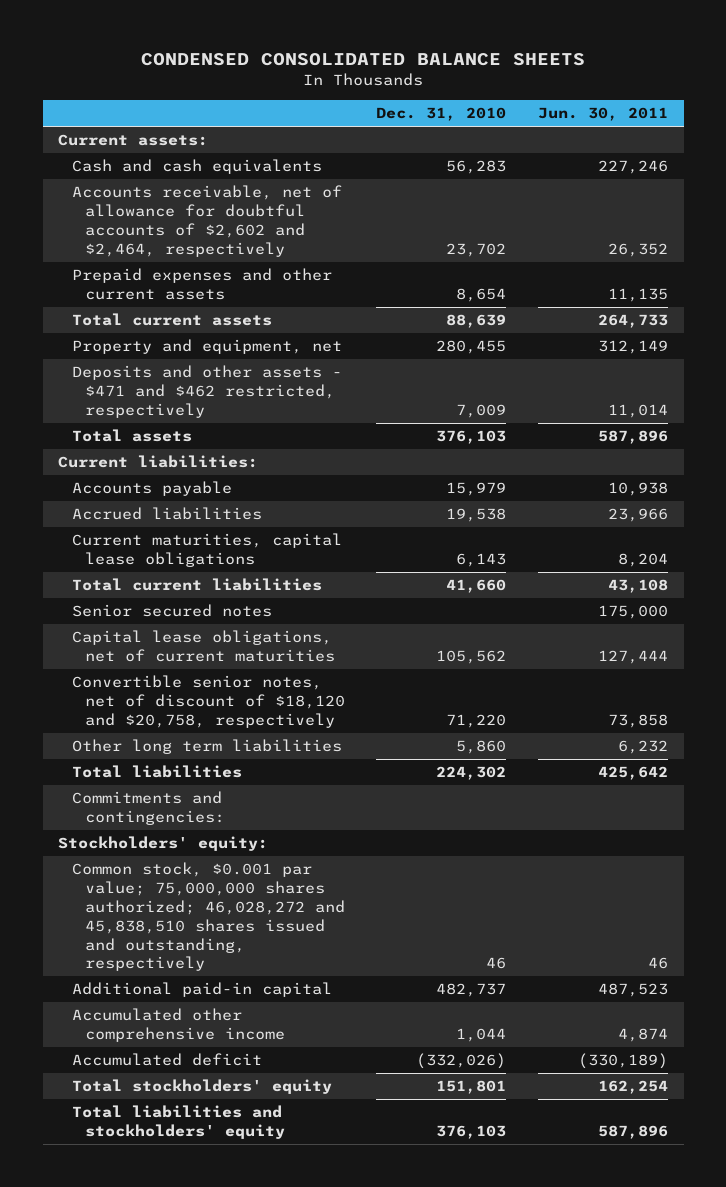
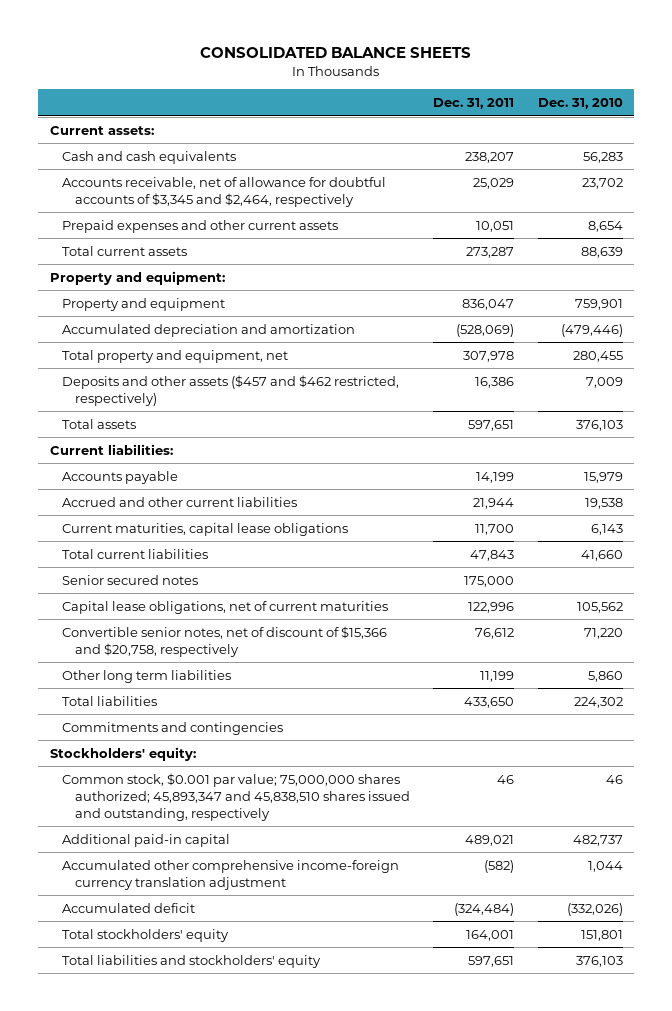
[141,53,586,67] CONDENSED CONSOLIDATED BALANCE SHEETS -> [200,47,472,59] CONSOLIDATED BALANCE SHEETS
[537,107,668,122] Jun. 30, 2011 -> none
none -> [433,98,515,110] Dec. 31, 2011
[71,185,342,257] Accounts receivable, net of allowance for doubtful accounts of $2,602 and $2,464, respectively -> [62,176,387,207] Accounts receivable, net of allowance for doubtful accounts of $3,345 and $2,464, respectively
none -> [49,270,225,285] Property and equipment:
none -> [62,297,226,311] Property and equipment
none -> [62,323,356,337] Accumulated depreciation and amortization
[71,339,342,355] Property and equipment, net -> [62,349,289,363] Total property and equipment, net
[71,365,342,418] Deposits and other assets - $471 and $462 restricted, respectively -> [62,374,400,406] Deposits and other assets ($457 and $462 restricted, respectively)
[71,507,262,521] Accrued liabilities -> [62,496,298,507] Accrued and other current liabilities
[71,675,345,728] Convertible senior notes, net of discount of $18,120 and $20,758, respectively -> [62,625,388,657] Convertible senior notes, net of discount of $15,366 and $20,758, respectively
[71,791,225,826] Commitments and contingencies: -> [62,721,284,735] Commitments and contingencies
[71,862,345,972] Common stock, $0.001 par value; 75,000,000 shares authorized; 46,028,272 and 45,838,510 shares issued and outstanding, respectively -> [62,772,410,821] Common stock, $0.001 par value; 75,000,000 shares authorized; 45,893,347 and 45,838,510 shares issued and outstanding, respectively
[71,1008,285,1043] Accumulated other comprehensive income -> [62,859,400,890] Accumulated other comprehensive income-foreign currency translation adjustment

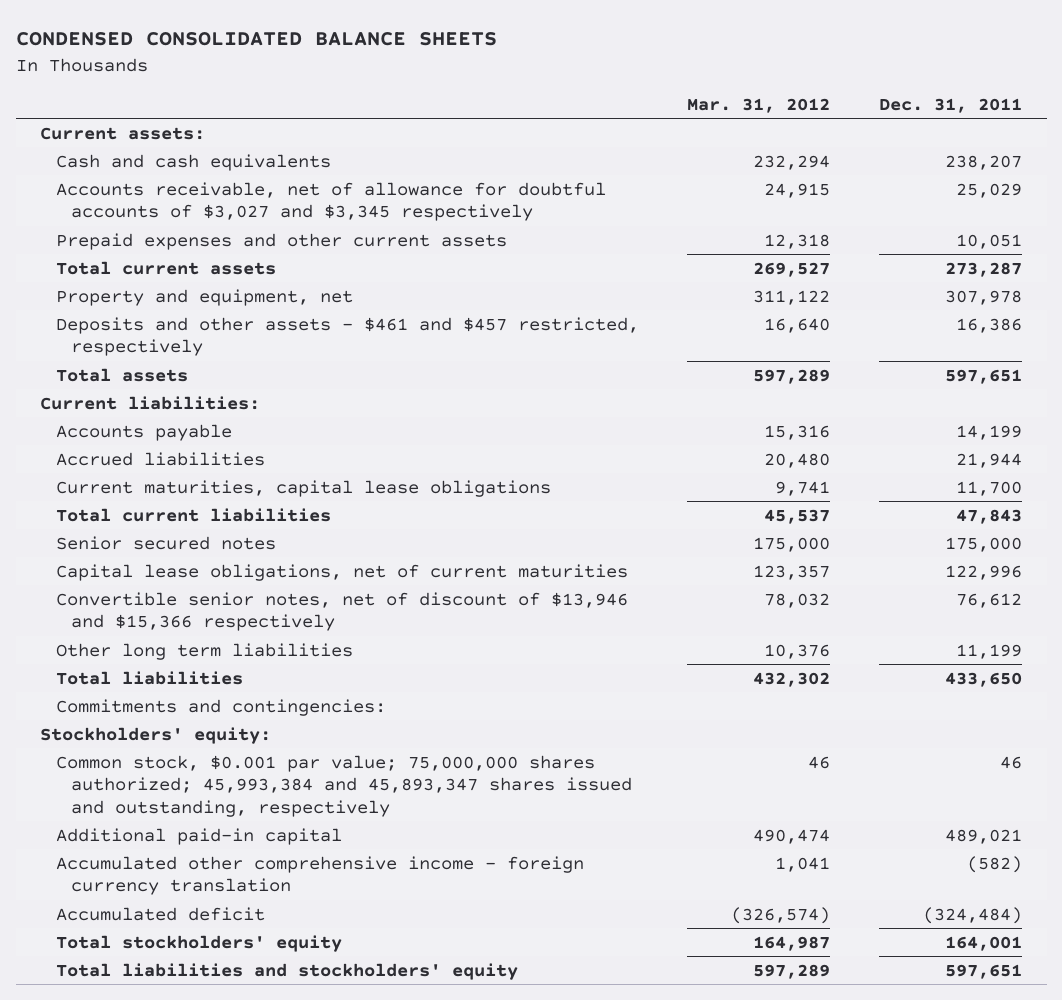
[200,47,472,59] CONSOLIDATED BALANCE SHEETS -> [15,32,497,47] CONDENSED CONSOLIDATED BALANCE SHEETS
[537,98,623,110] Dec. 31, 2010 -> none
none -> [687,97,831,113] Mar. 31, 2012
[62,176,387,207] Accounts receivable, net of allowance for doubtful accounts of $3,345 and $2,464, respectively -> [55,181,606,222] Accounts receivable, net of allowance for doubtful accounts of $3,027 and $3,345 respectively
[49,270,225,285] Property and equipment: -> none
[62,297,226,311] Property and equipment -> none
[62,323,356,337] Accumulated depreciation and amortization -> none
[62,349,289,363] Total property and equipment, net -> [55,288,353,306] Property and equipment, net
[62,374,400,406] Deposits and other assets ($457 and $462 restricted, respectively) -> [55,316,639,357] Deposits and other assets - $461 and $457 restricted, respectively
[62,496,298,507] Accrued and other current liabilities -> [55,451,265,466] Accrued liabilities
[62,625,388,657] Convertible senior notes, net of discount of $15,366 and $20,758, respectively -> [55,591,628,632] Convertible senior notes, net of discount of $13,946 and $15,366 respectively
[62,721,284,735] Commitments and contingencies -> [55,698,386,716] Commitments and contingencies:
[62,772,410,821] Common stock, $0.001 par value; 75,000,000 shares authorized; 45,893,347 and 45,838,510 shares issued and outstanding, respectively -> [55,754,633,818] Common stock, $0.001 par value; 75,000,000 shares authorized; 45,993,384 and 45,893,347 shares issued and outstanding, respectively
[62,859,400,890] Accumulated other comprehensive income-foreign currency translation adjustment -> [55,855,584,896] Accumulated other comprehensive income - foreign currency translation

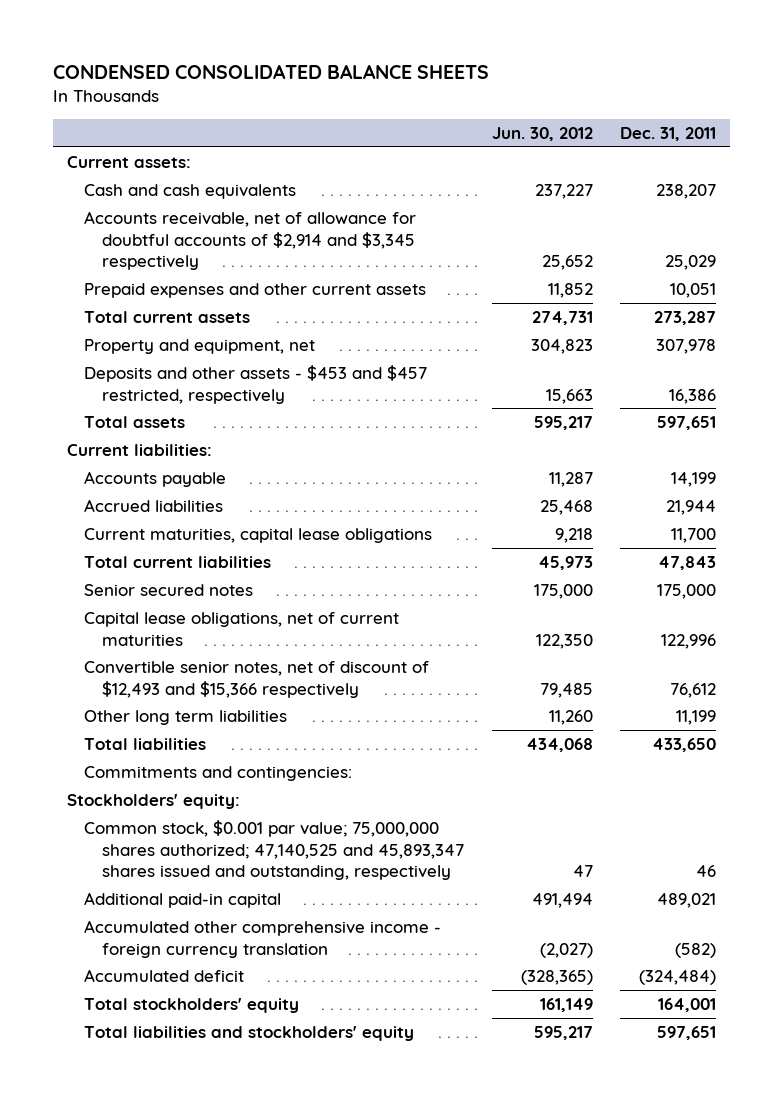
[687,97,831,113] Mar. 31, 2012 -> none
none -> [491,126,593,141] Jun. 30, 2012
[55,181,606,222] Accounts receivable, net of allowance for doubtful accounts of $3,027 and $3,345 respectively -> [84,210,417,271] Accounts receivable, net of allowance for doubtful accounts of $2,914 and $3,345 respectively
[55,316,639,357] Deposits and other assets - $461 and $457 restricted, respectively -> [84,364,428,404] Deposits and other assets - $453 and $457 restricted, respectively
[55,591,628,632] Convertible senior notes, net of discount of $13,946 and $15,366 respectively -> [84,660,430,698] Convertible senior notes, net of discount of $12,493 and $15,366 respectively
[55,754,633,818] Common stock, $0.001 par value; 75,000,000 shares authorized; 45,993,384 and 45,893,347 shares issued and outstanding, respectively -> [84,819,464,881] Common stock, $0.001 par value; 75,000,000 shares authorized; 47,140,525 and 45,893,347 shares issued and outstanding, respectively

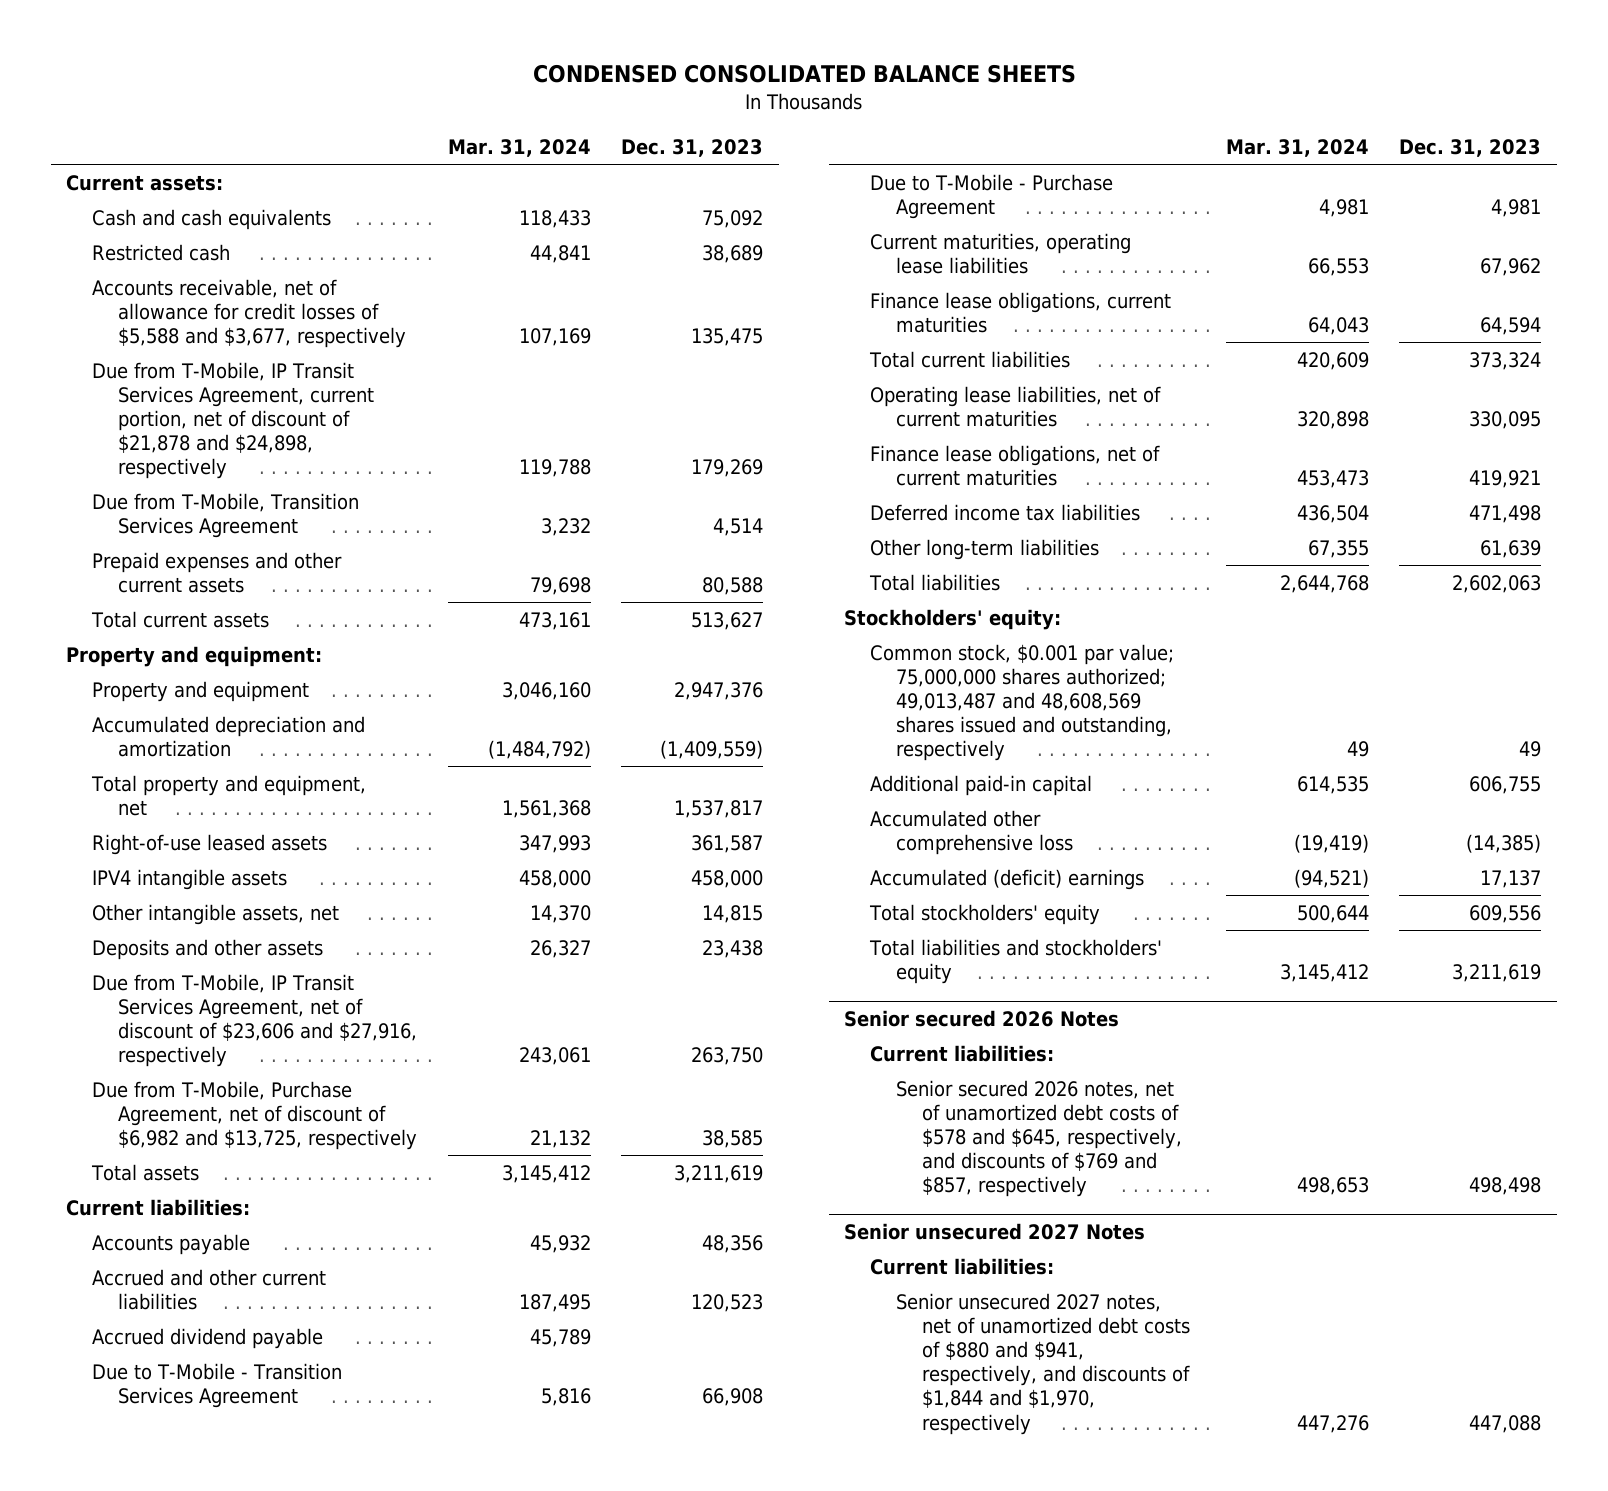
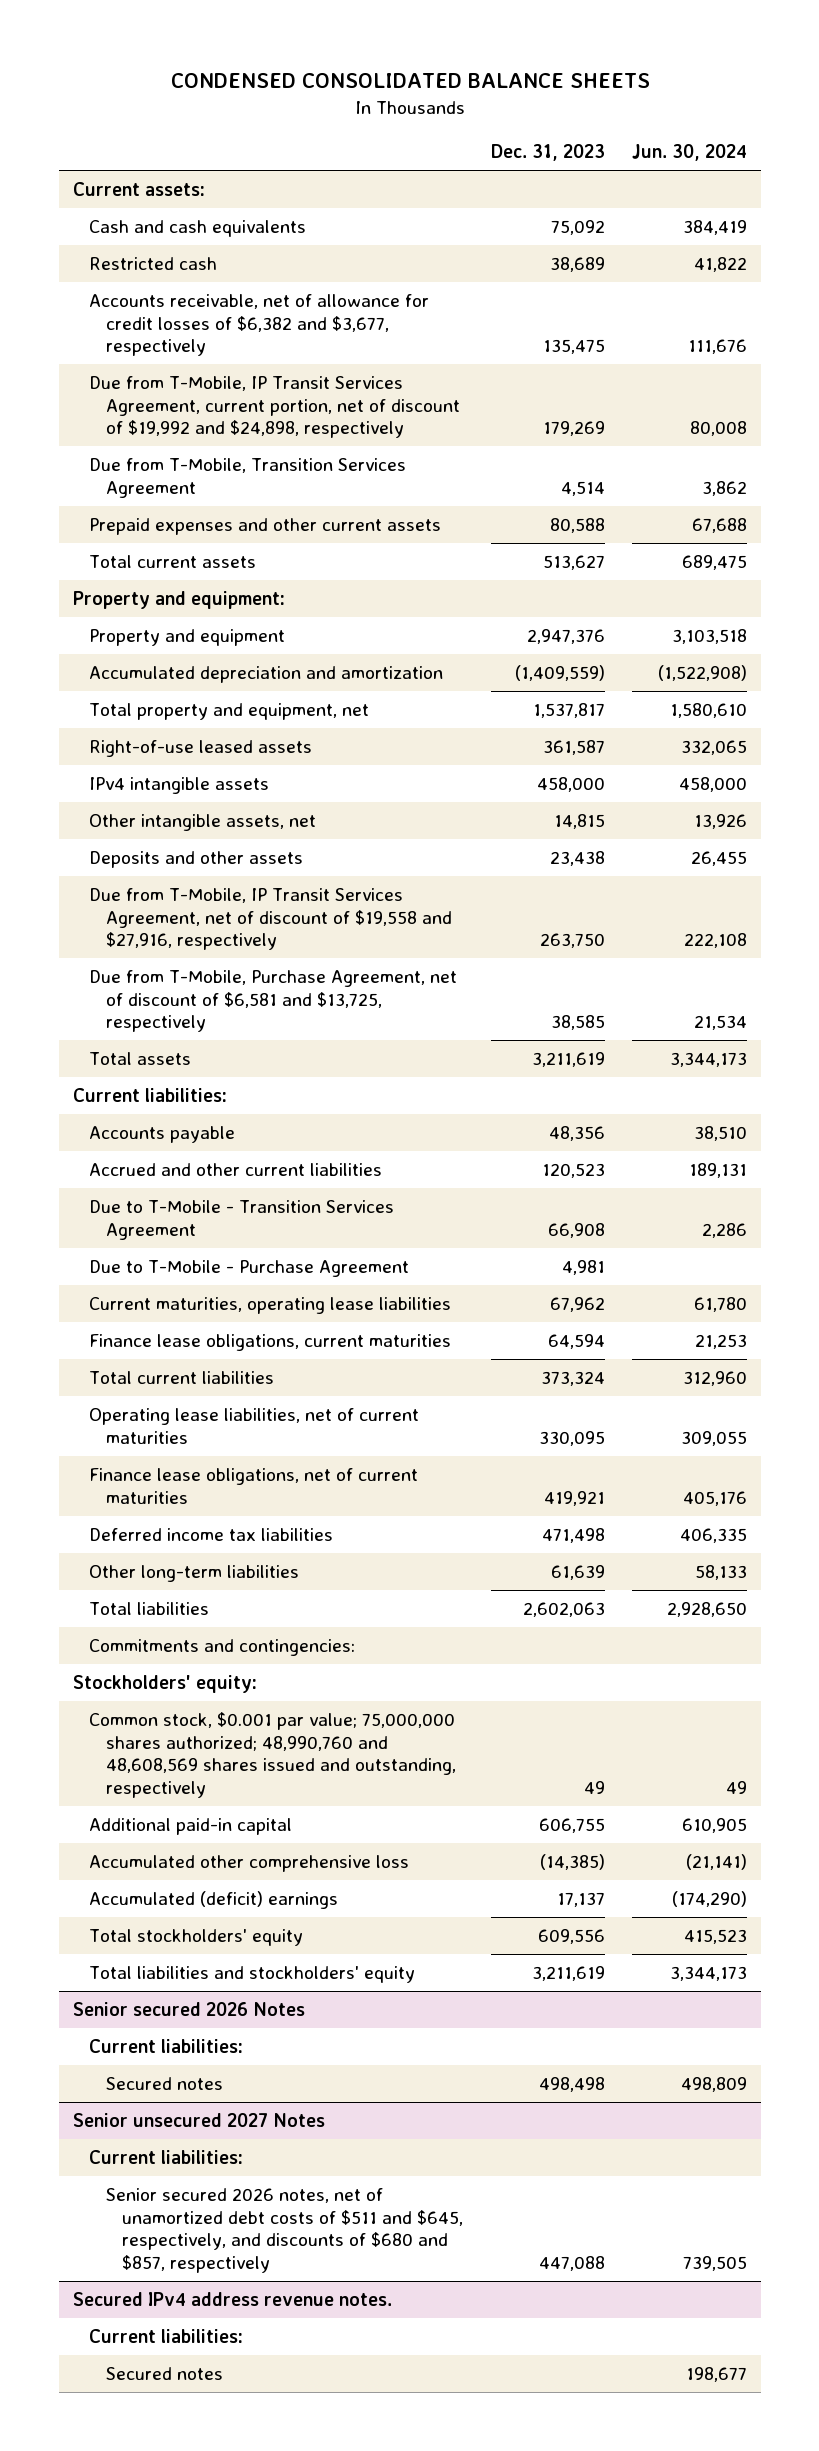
[447,139,591,158] Mar. 31, 2024 -> none
none -> [631,143,747,161] Jun. 30, 2024
[92,278,407,349] Accounts receivable, net of allowance for credit losses of $5,588 and $3,677, respectively -> [89,294,430,357] Accounts receivable, net of allowance for credit losses of $6,382 and $3,677, respectively
[92,361,375,480] Due from T-Mobile, IP Transit Services Agreement, current portion, net of discount of $21,878 and $24,898, respectively -> [89,376,460,439] Due from T-Mobile, IP Transit Services Agreement, current portion, net of discount of $19,992 and $24,898, respectively
[92,868,288,890] IPV4 intangible assets -> [89,777,270,795] IPv4 intangible assets
[92,973,418,1068] Due from T-Mobile, IP Transit Services Agreement, net of discount of $23,606 and $27,916, respectively -> [89,888,452,951] Due from T-Mobile, IP Transit Services Agreement, net of discount of $19,558 and $27,916, respectively
[92,1080,418,1151] Due from T-Mobile, Purchase Agreement, net of discount of $6,982 and $13,725, respectively -> [89,970,458,1033] Due from T-Mobile, Purchase Agreement, net of discount of $6,581 and $13,725, respectively
[92,1327,324,1349] Accrued dividend payable -> none
none -> [89,1639,356,1657] Commitments and contingencies:
[870,643,1175,762] Common stock, $0.001 par value; 75,000,000 shares authorized; 49,013,487 and 48,608,569 shares issued and outstanding, respectively -> [89,1712,456,1798] Common stock, $0.001 par value; 75,000,000 shares authorized; 48,990,760 and 48,608,569 shares issued and outstanding, respectively
[896,1079,1183,1198] Senior secured 2026 notes, net of unamortized debt costs of $578 and $645, respectively, and discounts of $769 and $857, respectively -> [105,2077,223,2091] Secured notes
[896,1292,1191,1435] Senior unsecured 2027 notes, net of unamortized debt costs of $880 and $941, respectively, and discounts of $1,844 and $1,970, respectively -> [105,2188,464,2273] Senior secured 2026 notes, net of unamortized debt costs of $511 and $645, respectively, and discounts of $680 and $857, respectively
none -> [72,2292,392,2307] Secured IPv4 address revenue notes.
none -> [89,2329,244,2344] Current liabilities:
none -> [105,2367,223,2381] Secured notes

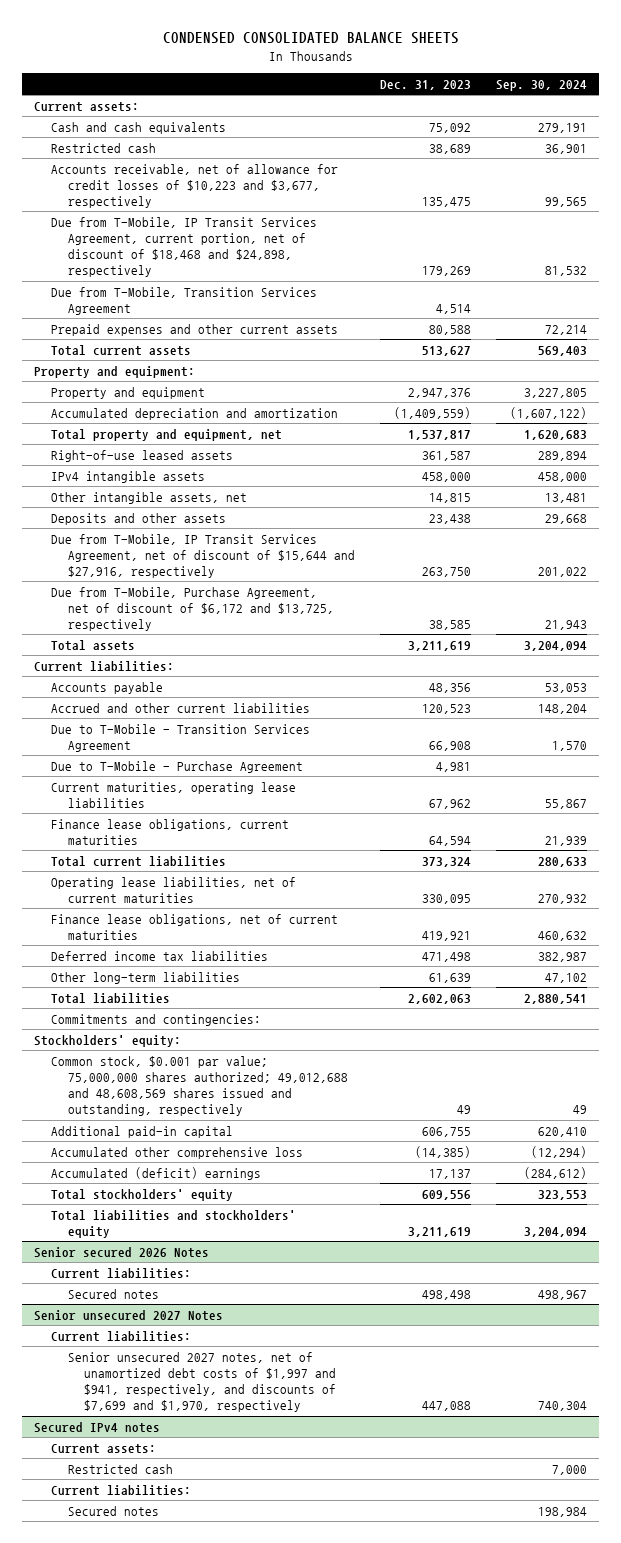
[631,143,747,161] Jun. 30, 2024 -> none
none -> [495,79,587,91] Sep. 30, 2024
[89,294,430,357] Accounts receivable, net of allowance for credit losses of $6,382 and $3,677, respectively -> [51,163,339,209] Accounts receivable, net of allowance for credit losses of $10,223 and $3,677, respectively
[89,376,460,439] Due from T-Mobile, IP Transit Services Agreement, current portion, net of discount of $19,992 and $24,898, respectively -> [51,216,318,278] Due from T-Mobile, IP Transit Services Agreement, current portion, net of discount of $18,468 and $24,898, respectively
[89,888,452,951] Due from T-Mobile, IP Transit Services Agreement, net of discount of $19,558 and $27,916, respectively -> [51,533,355,579] Due from T-Mobile, IP Transit Services Agreement, net of discount of $15,644 and $27,916, respectively
[89,970,458,1033] Due from T-Mobile, Purchase Agreement, net of discount of $6,581 and $13,725, respectively -> [51,586,334,632] Due from T-Mobile, Purchase Agreement, net of discount of $6,172 and $13,725, respectively
[89,1712,456,1798] Common stock, $0.001 par value; 75,000,000 shares authorized; 48,990,760 and 48,608,569 shares issued and outstanding, respectively -> [51,1055,348,1117] Common stock, $0.001 par value; 75,000,000 shares authorized; 49,012,688 and 48,608,569 shares issued and outstanding, respectively
[105,2188,464,2273] Senior secured 2026 notes, net of unamortized debt costs of $511 and $645, respectively, and discounts of $680 and $857, respectively -> [67,1351,337,1413] Senior unsecured 2027 notes, net of unamortized debt costs of $1,997 and $941, respectively, and discounts of $7,699 and $1,970, respectively
[72,2292,392,2307] Secured IPv4 address revenue notes. -> [34,1421,161,1433] Secured IPv4 notes
none -> [51,1443,157,1454] Current assets:
none -> [67,1463,173,1474] Restricted cash

